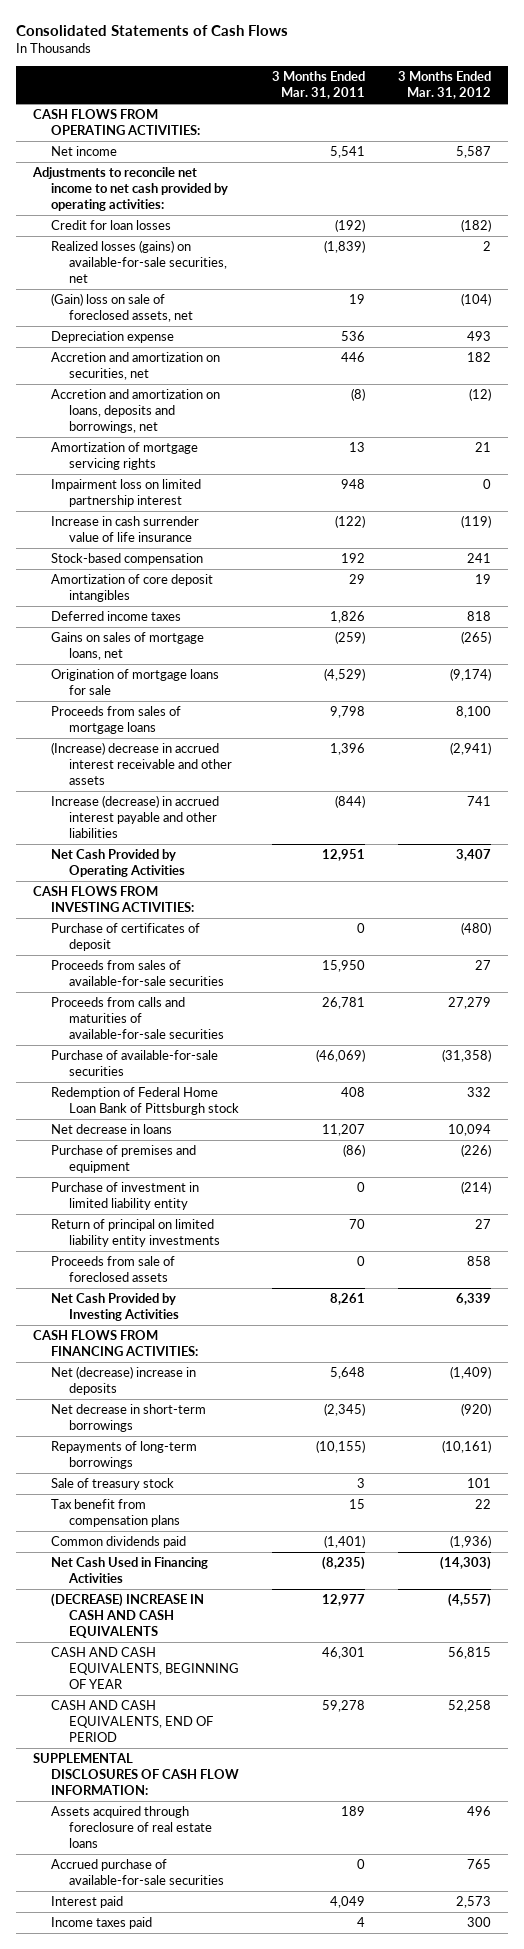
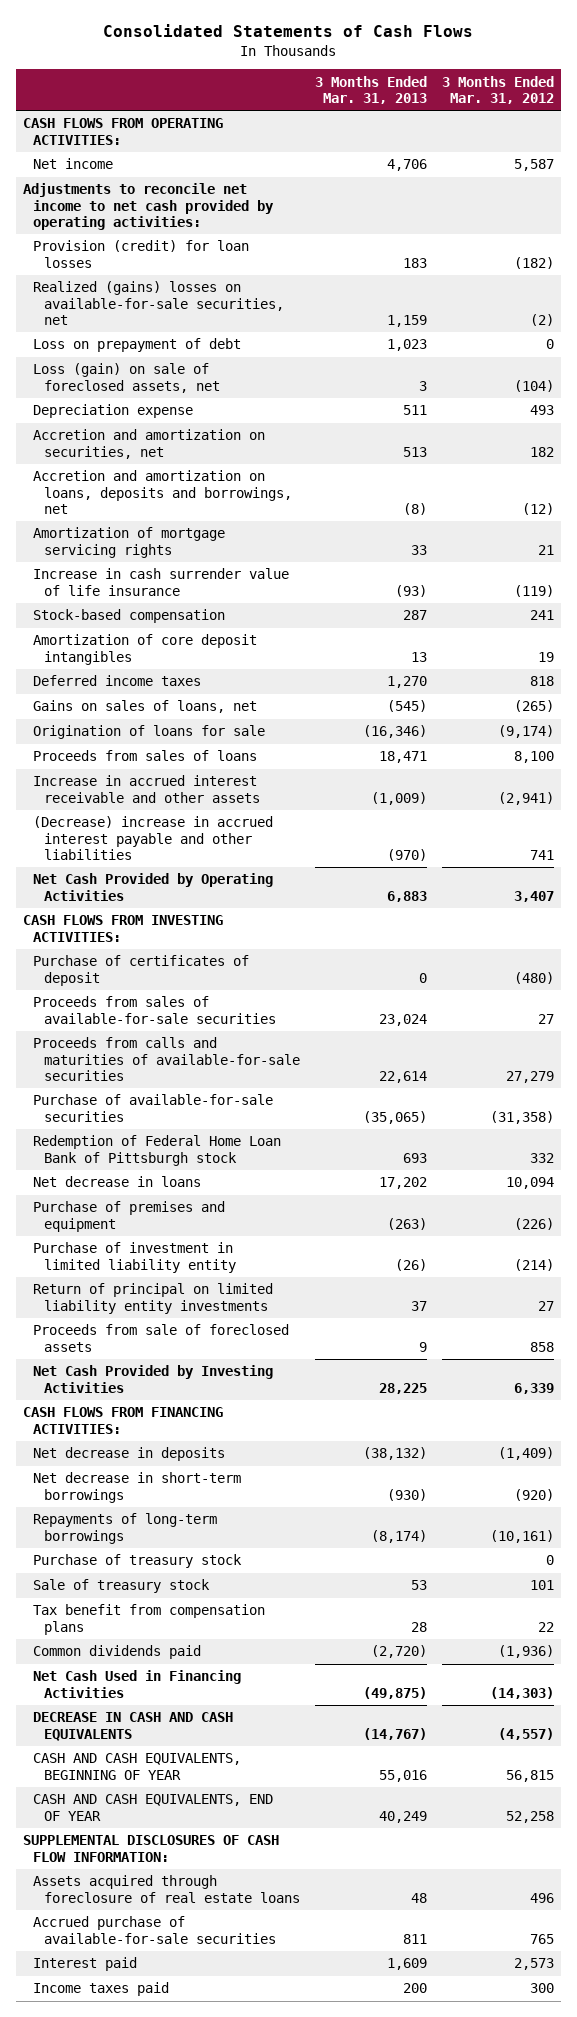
[272,71,366,100] 3 Months Ended Mar. 31, 2011 -> none
none -> [314,75,427,105] 3 Months Ended Mar. 31, 2013
[51,220,172,231] Credit for loan losses -> [33,240,250,268] Provision (credit) for loan losses
[51,240,228,283] Realized losses (gains) on available-for-sale securities, net -> [33,281,284,326] Realized (gains) losses on available-for-sale securities, net
[483,241,492,252] 2 -> [529,314,554,327] (2)
none -> [33,338,242,353] Loss on prepayment of debt
[51,293,194,322] (Gain) loss on sale of foreclosed assets, net -> [33,363,220,393] Loss (gain) on sale of foreclosed assets, net
[51,479,202,507] Impairment loss on limited partnership interest -> none
[51,632,205,660] Gains on sales of mortgage loans, net -> [33,700,258,714] Gains on sales of loans, net
[51,669,220,695] Origination of mortgage loans for sale -> [33,725,266,740] Origination of loans for sale
[51,706,182,734] Proceeds from sales of mortgage loans -> [33,750,258,762] Proceeds from sales of loans
[51,742,233,785] (Increase) decrease in accrued interest receivable and other assets -> [33,775,260,803] Increase in accrued interest receivable and other assets
[51,795,220,838] Increase (decrease) in accrued interest payable and other liabilities -> [33,816,274,861] (Decrease) increase in accrued interest payable and other liabilities
[51,1366,197,1395] Net (decrease) increase in deposits -> [33,1447,226,1462] Net decrease in deposits
none -> [33,1554,243,1569] Purchase of treasury stock
[51,1593,205,1638] (DECREASE) INCREASE IN CASH AND CASH EQUIVALENTS -> [33,1712,234,1741] DECREASE IN CASH AND CASH EQUIVALENTS
[51,1700,214,1742] CASH AND CASH EQUIVALENTS, END OF PERIOD -> [33,1794,274,1821] CASH AND CASH EQUIVALENTS, END OF YEAR

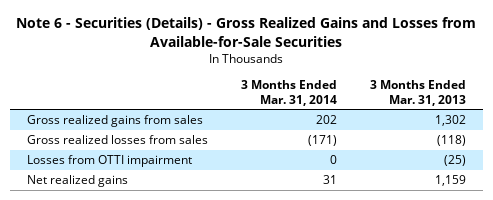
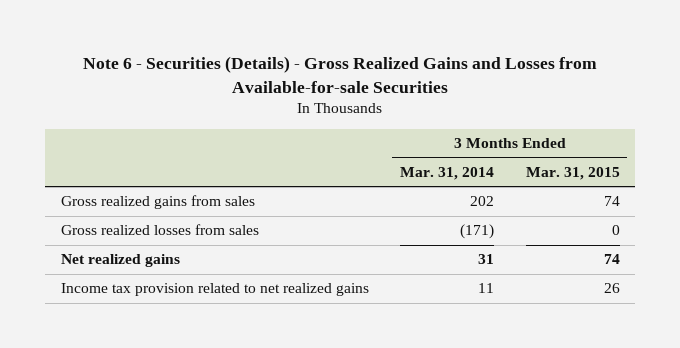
[16,17,477,47] Note 6 - Securities (Details) - Gross Realized Gains and Losses from Available-for-Sale Securities -> [83,55,598,93] Note 6 - Securities (Details) - Gross Realized Gains and Losses from Available-for-sale Securities
[370,80,467,106] 3 Months Ended Mar. 31, 2013 -> none
none -> [525,167,620,181] Mar. 31, 2015
[26,155,192,168] Losses from OTTI impairment -> none
none -> [60,283,369,297] Income tax provision related to net realized gains

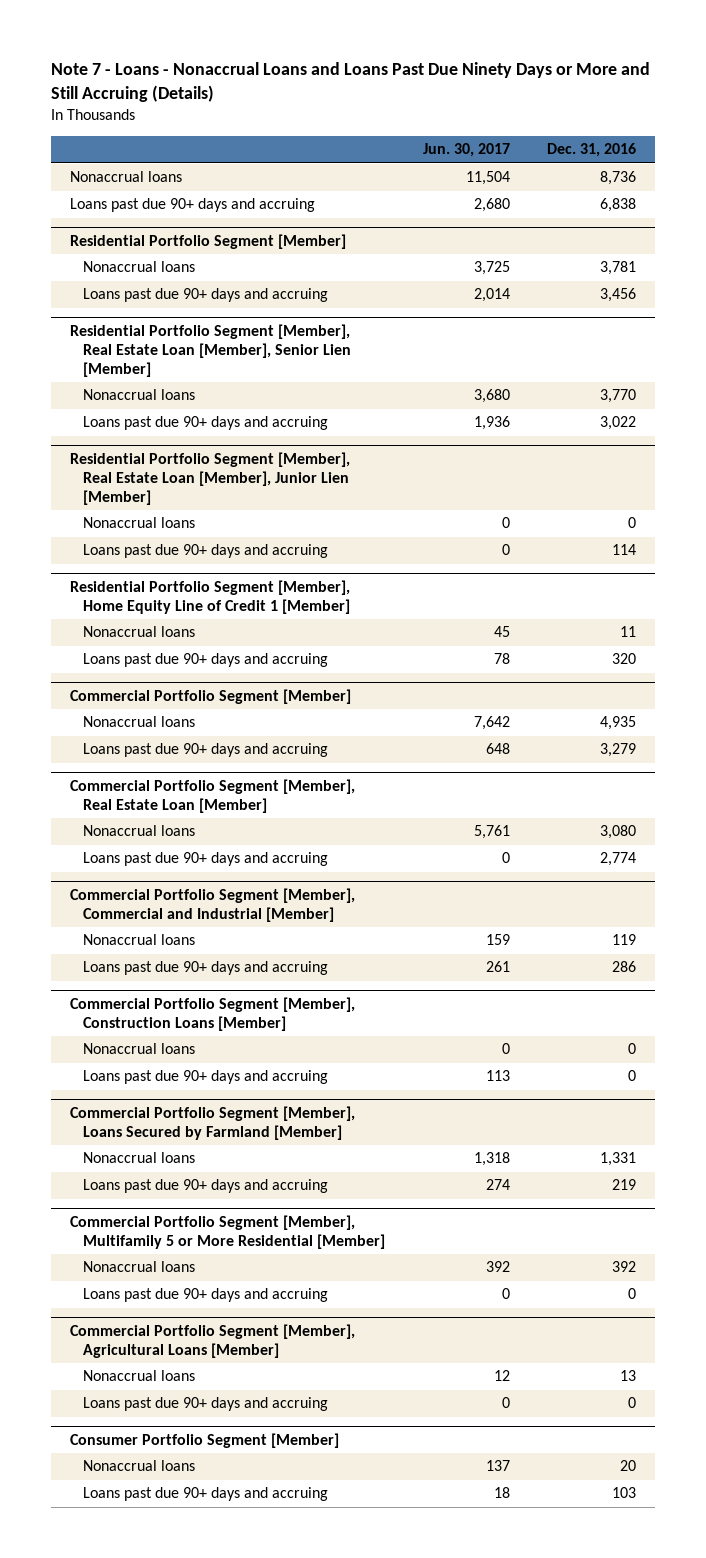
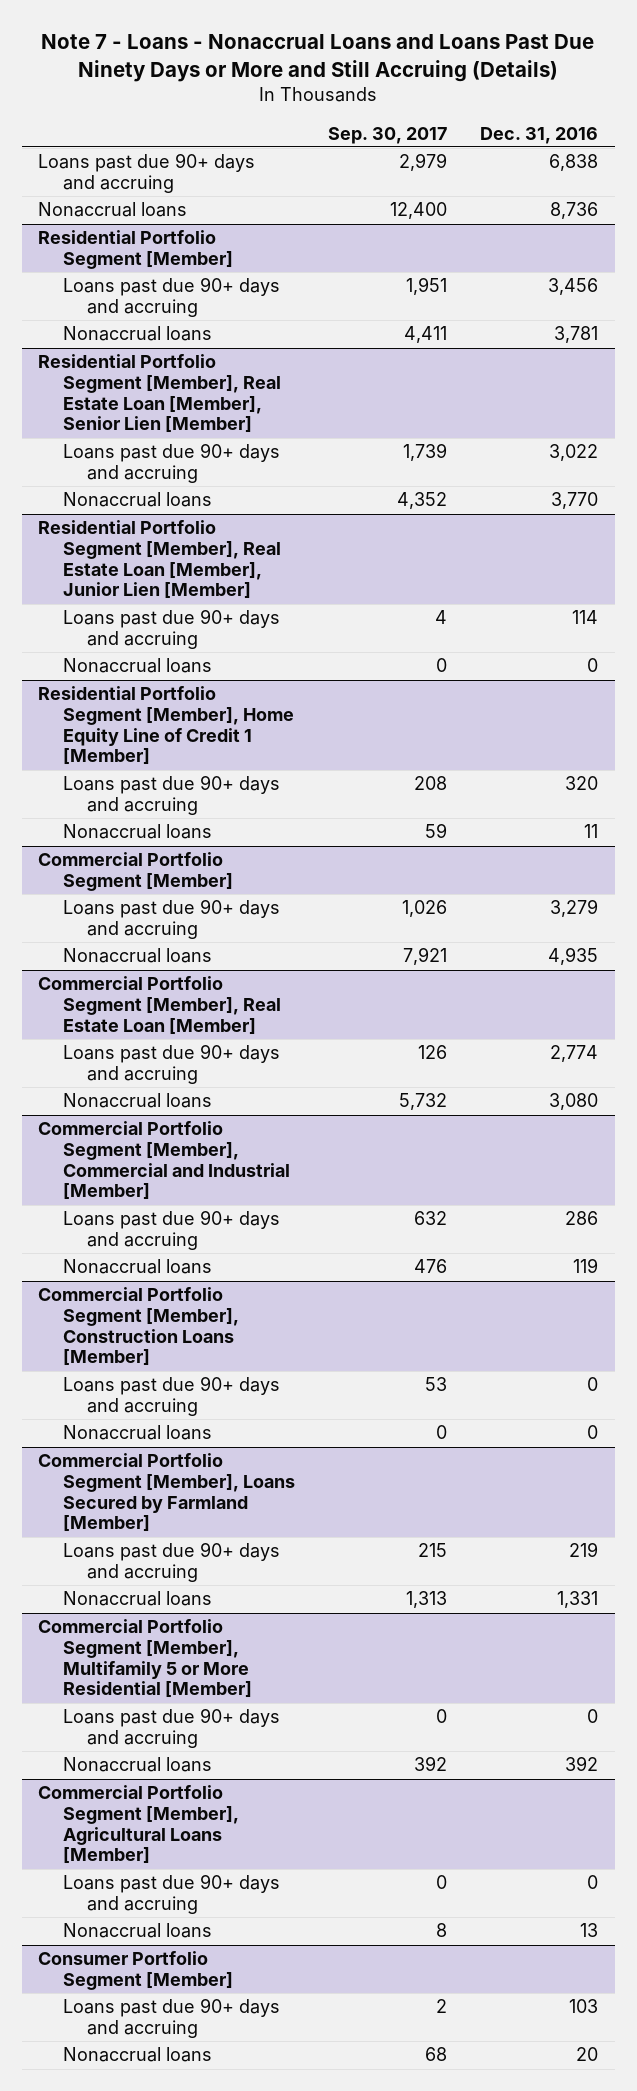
[422,143,510,158] Jun. 30, 2017 -> none
none -> [327,126,447,144] Sep. 30, 2017
[69,171,182,183] Nonaccrual loans -> [38,202,188,218] Nonaccrual loans
[82,261,195,273] Nonaccrual loans -> [62,326,212,342] Nonaccrual loans
[82,389,195,401] Nonaccrual loans -> [62,492,212,508] Nonaccrual loans
[82,517,195,529] Nonaccrual loans -> [62,658,212,674] Nonaccrual loans
[82,626,195,638] Nonaccrual loans -> [62,824,212,840] Nonaccrual loans
[82,716,195,728] Nonaccrual loans -> [62,948,212,964] Nonaccrual loans
[82,825,195,837] Nonaccrual loans -> [62,1093,212,1109] Nonaccrual loans
[82,934,195,946] Nonaccrual loans -> [62,1259,212,1275] Nonaccrual loans
[82,1043,195,1055] Nonaccrual loans -> [62,1425,212,1441] Nonaccrual loans
[82,1152,195,1164] Nonaccrual loans -> [62,1591,212,1607] Nonaccrual loans
[82,1261,195,1273] Nonaccrual loans -> [62,1757,212,1773] Nonaccrual loans
[82,1370,195,1382] Nonaccrual loans -> [62,1923,212,1939] Nonaccrual loans
[82,1460,195,1472] Nonaccrual loans -> [62,2047,212,2063] Nonaccrual loans

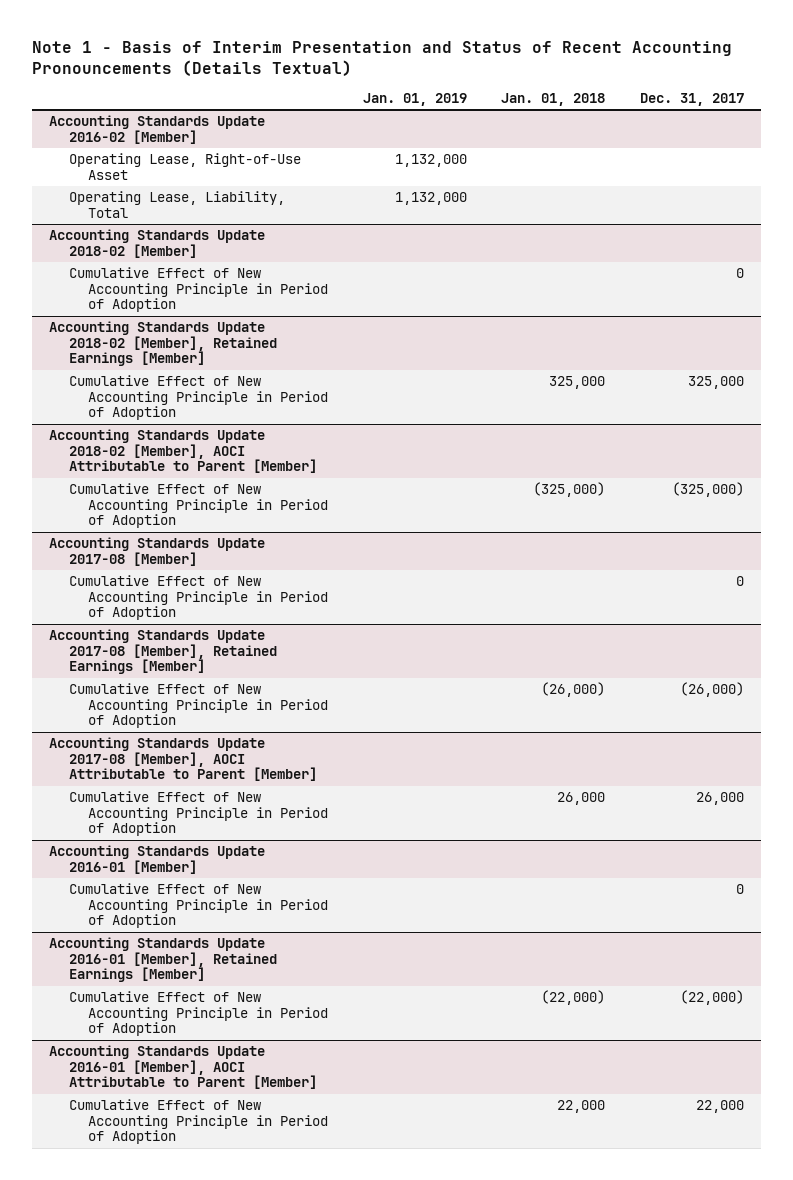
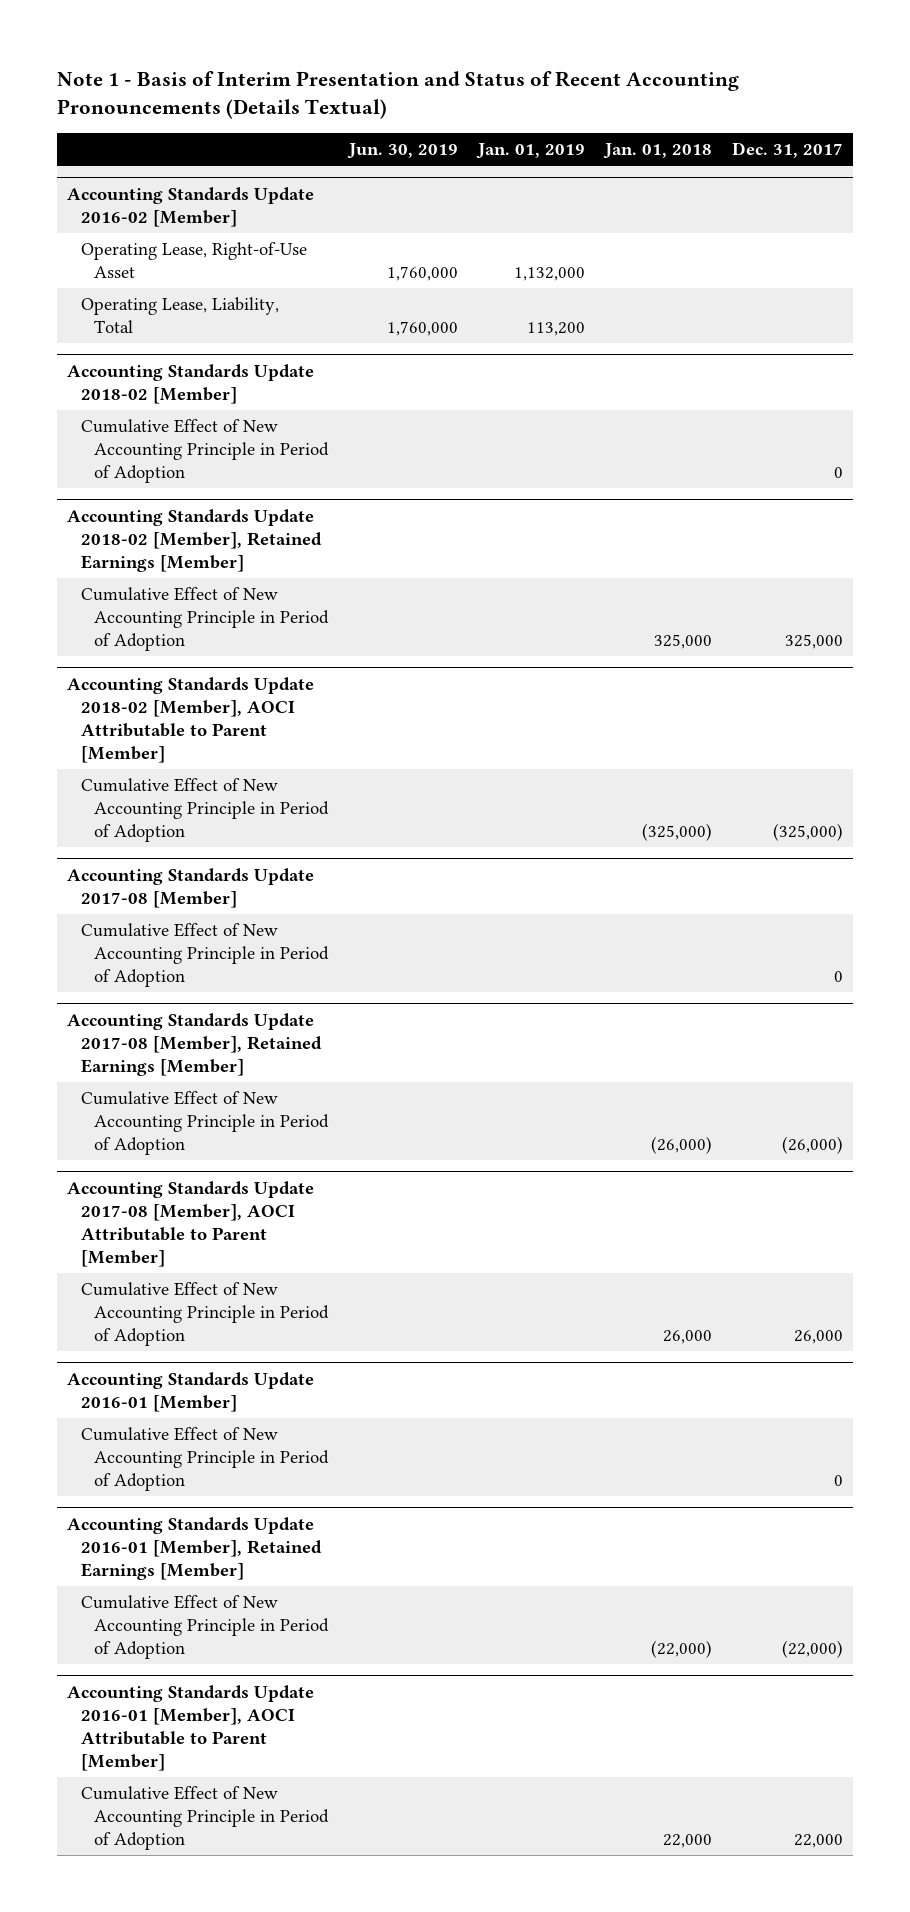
none -> [346,142,458,159] Jun. 30, 2019
[394,192,467,206] 1,132,000 -> [526,322,585,337] 113,200

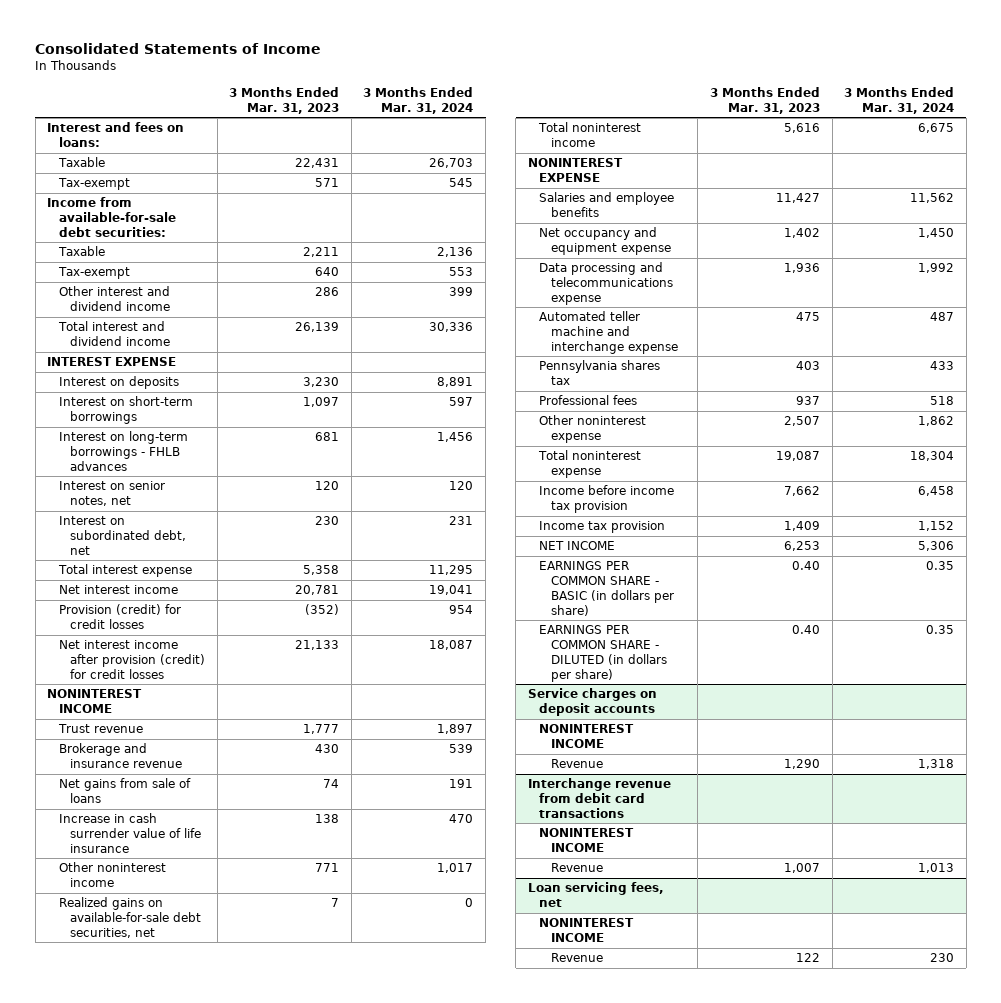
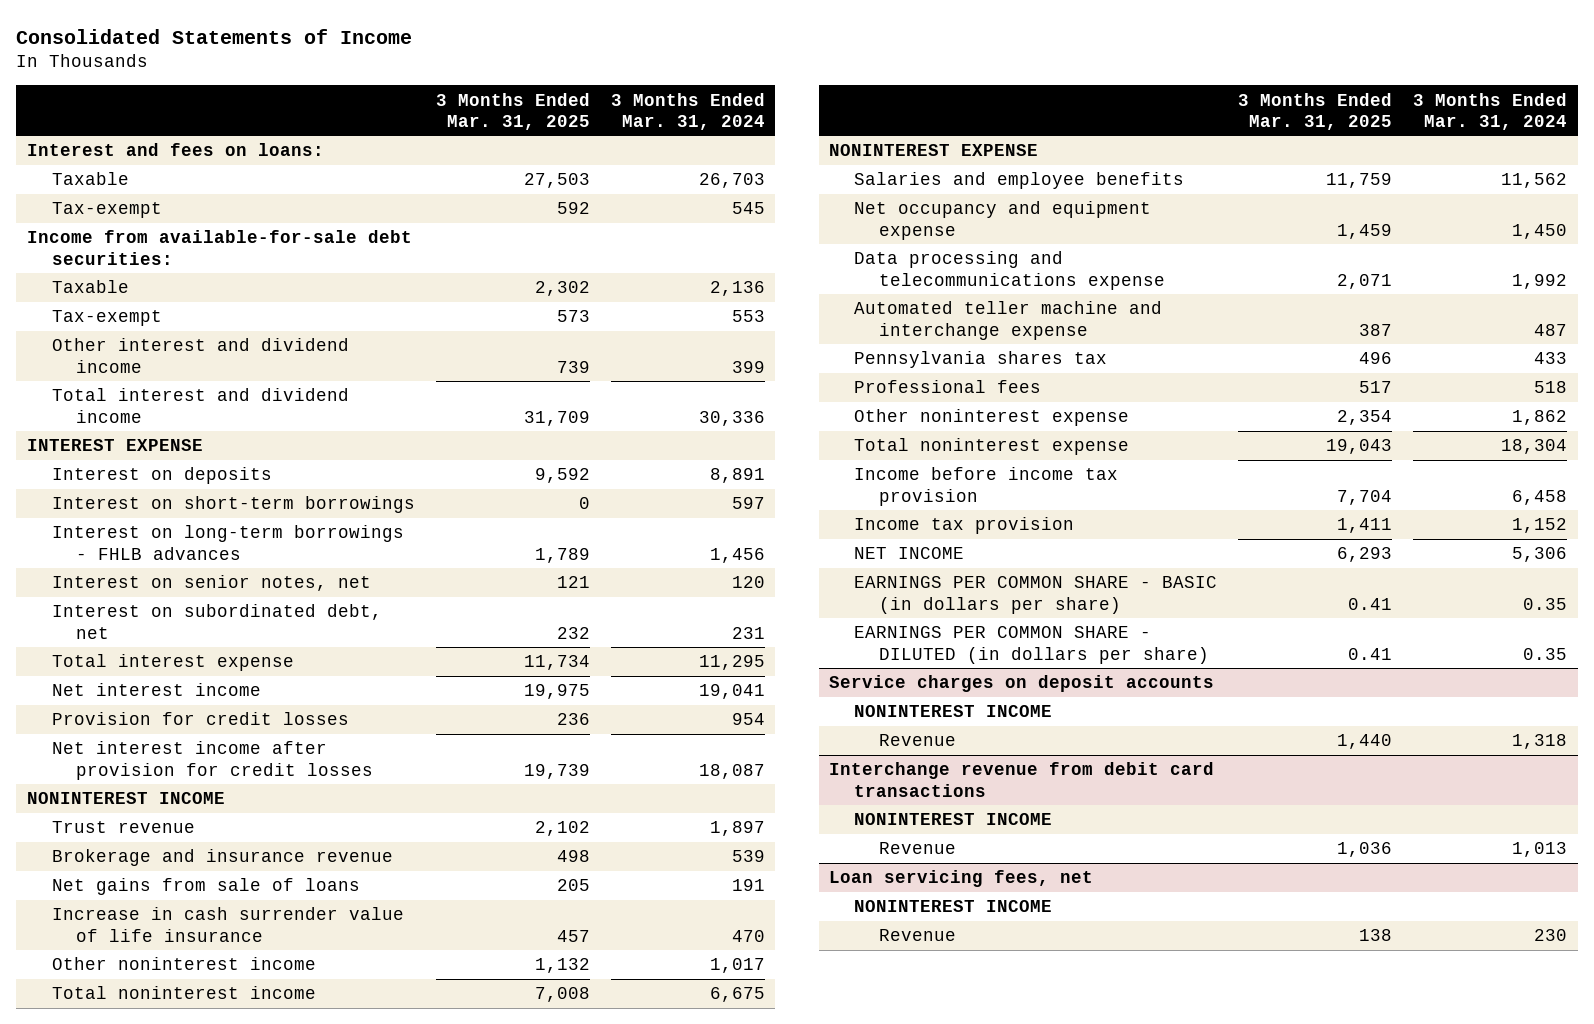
[229,86,340,114] 3 Months Ended Mar. 31, 2023 -> none
none -> [435,92,590,130] 3 Months Ended Mar. 31, 2025
[58,604,181,630] Provision (credit) for credit losses -> [51,712,349,726] Provision for credit losses
[58,640,205,679] Net interest income after provision (credit) for credit losses -> [51,741,374,780] Net interest income after provision for credit losses
[58,897,201,938] Realized gains on available-for-sale debt securities, net -> none

